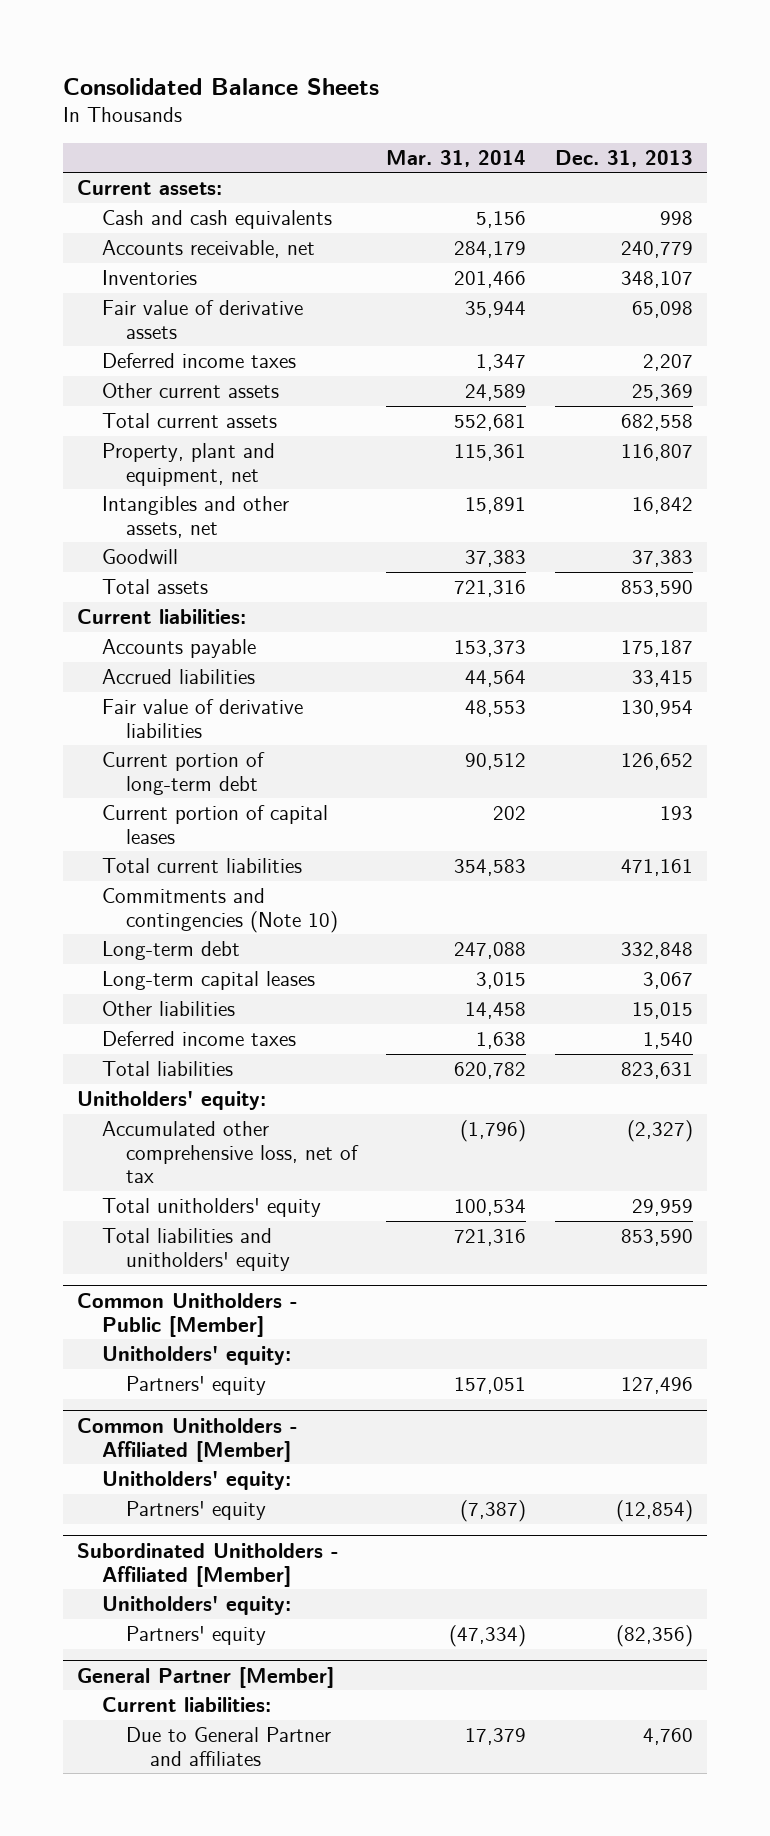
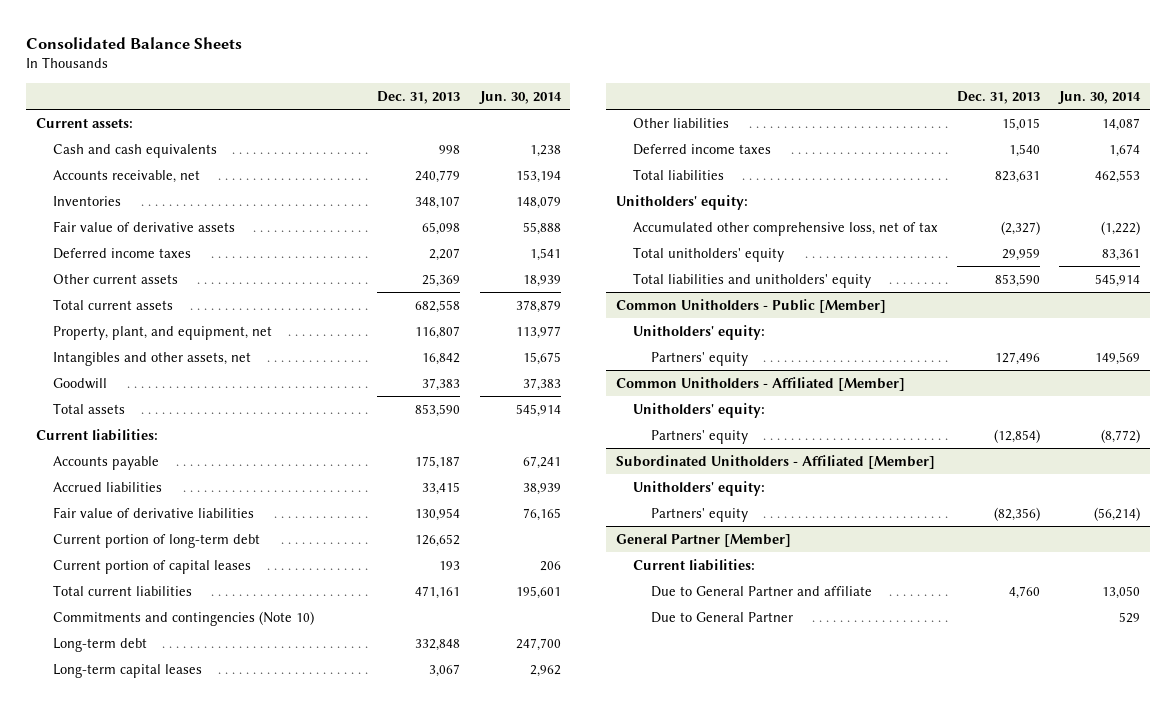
[385,149,526,167] Mar. 31, 2014 -> none
none -> [478,90,562,104] Jun. 30, 2014
[101,442,275,486] Property, plant and equipment, net -> [53,325,273,340] Property, plant, and equipment, net
[126,1726,332,1766] Due to General Partner and affiliates -> [650,585,872,597] Due to General Partner and affiliate
none -> [650,611,793,623] Due to General Partner

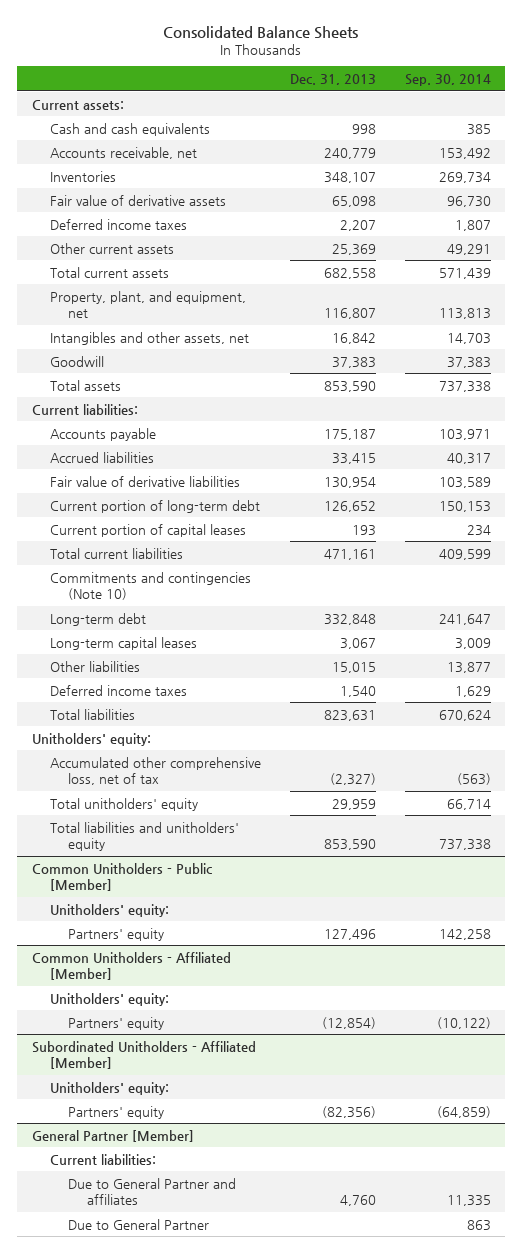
[478,90,562,104] Jun. 30, 2014 -> none
none -> [404,73,491,86] Sep. 30, 2014
[650,585,872,597] Due to General Partner and affiliate -> [68,1177,237,1205] Due to General Partner and affiliates

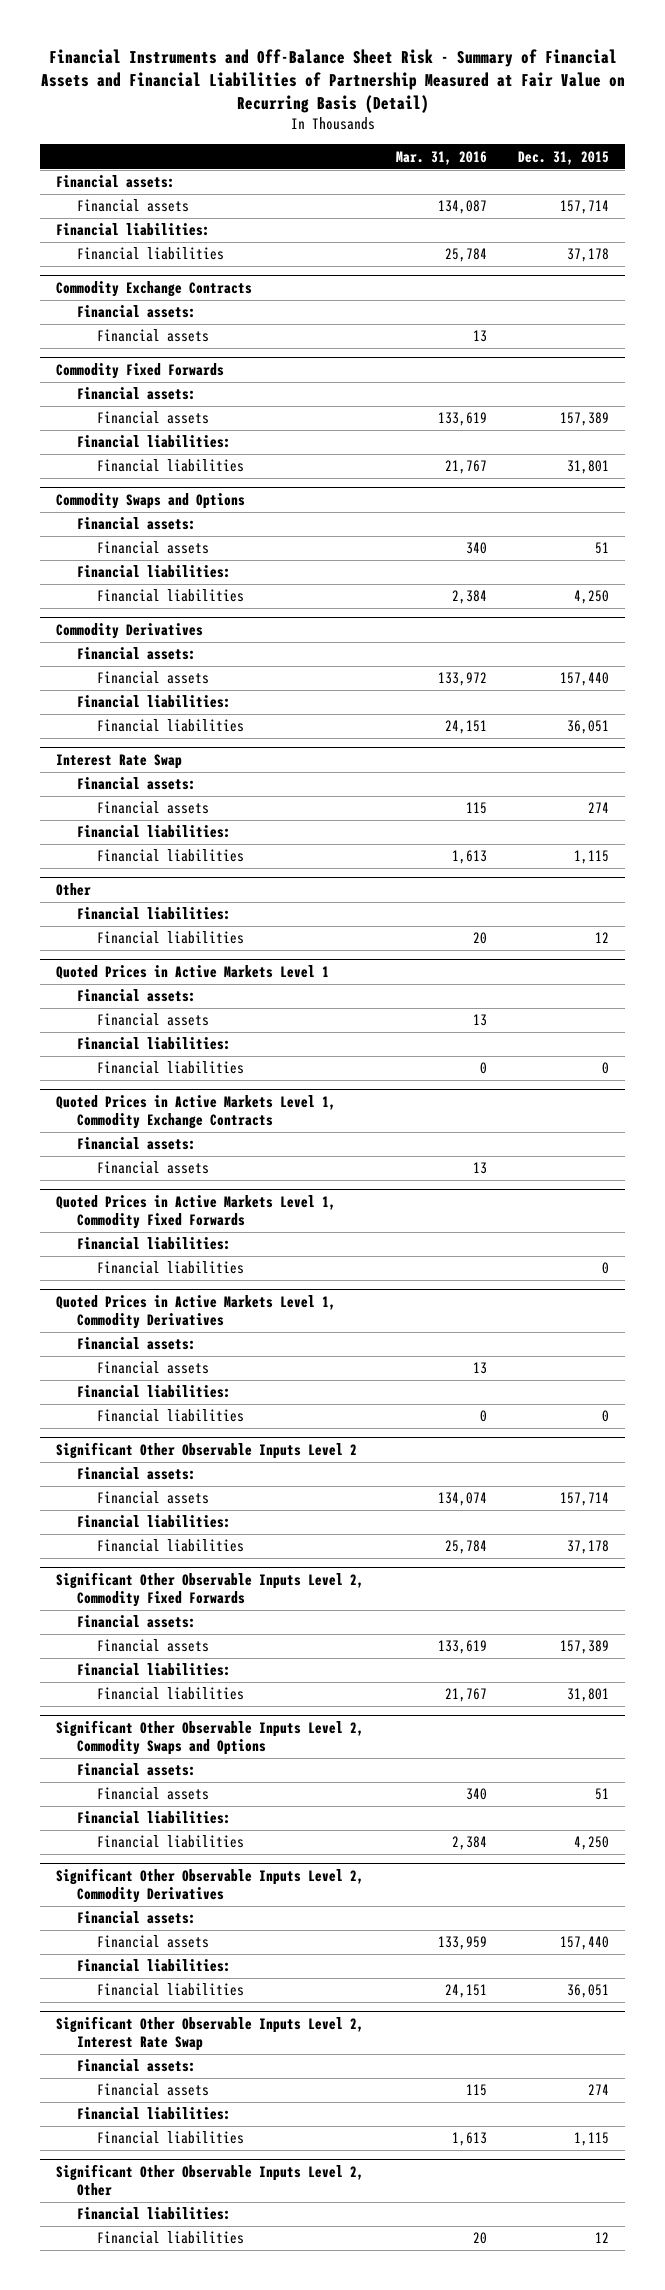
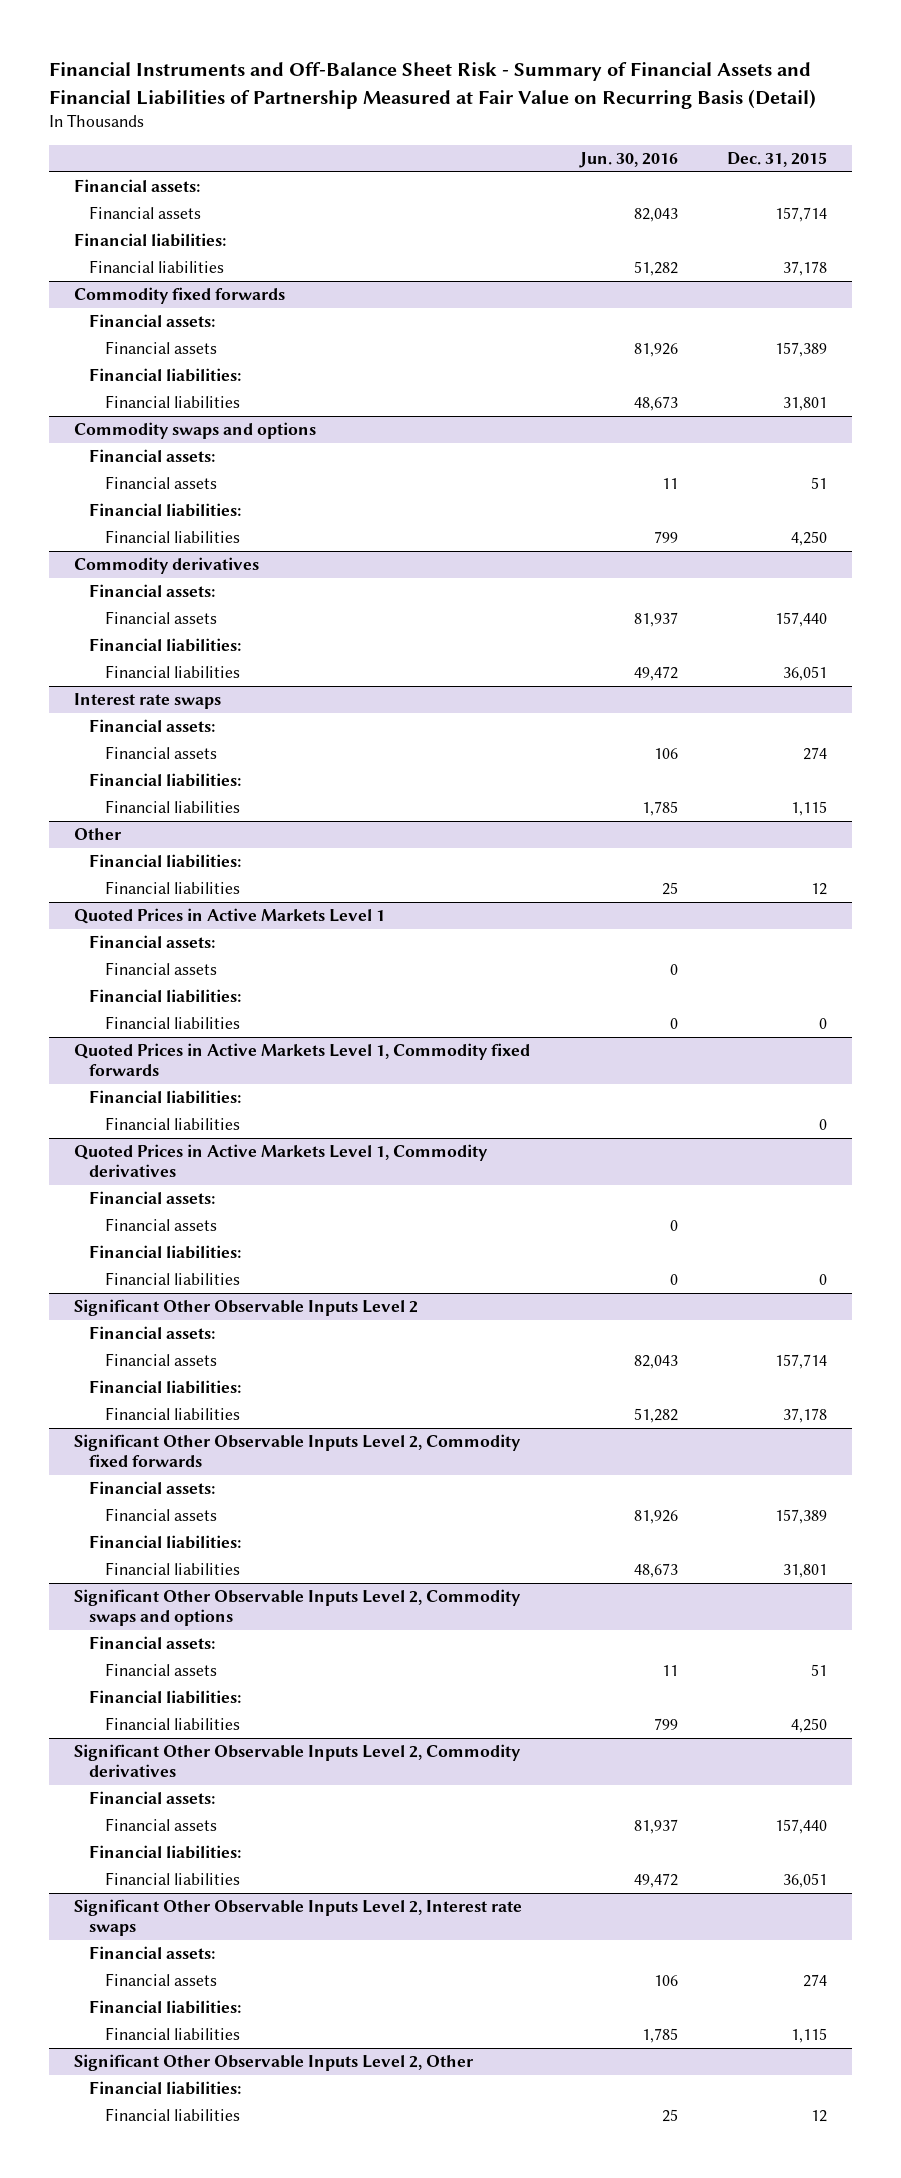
[395,150,487,165] Mar. 31, 2016 -> none
none -> [578,151,678,168] Jun. 30, 2016
[56,280,253,297] Commodity Exchange Contracts -> none
[76,305,196,319] Financial assets: -> none
[97,329,210,343] Financial assets -> none
[56,362,225,379] Commodity Fixed Forwards -> [73,287,285,305] Commodity fixed forwards
[56,492,246,509] Commodity Swaps and Options -> [73,422,316,440] Commodity swaps and options
[56,622,204,639] Commodity Derivatives -> [73,557,259,575] Commodity derivatives
[56,753,183,769] Interest Rate Swap -> [73,693,221,710] Interest rate swaps
[56,1094,337,1129] Quoted Prices in Active Markets Level 1, Commodity Exchange Contracts -> none
[76,1137,196,1151] Financial assets: -> none
[97,1161,210,1175] Financial assets -> none
[56,1194,337,1229] Quoted Prices in Active Markets Level 1, Commodity Fixed Forwards -> [73,1043,530,1077] Quoted Prices in Active Markets Level 1, Commodity fixed forwards
[56,1294,337,1329] Quoted Prices in Active Markets Level 1, Commodity Derivatives -> [73,1144,488,1178] Quoted Prices in Active Markets Level 1, Commodity derivatives
[56,1571,365,1607] Significant Other Observable Inputs Level 2, Commodity Fixed Forwards -> [73,1434,521,1468] Significant Other Observable Inputs Level 2, Commodity fixed forwards
[56,1719,365,1755] Significant Other Observable Inputs Level 2, Commodity Swaps and Options -> [73,1589,521,1627] Significant Other Observable Inputs Level 2, Commodity swaps and options
[56,1867,365,1903] Significant Other Observable Inputs Level 2, Commodity Derivatives -> [73,1744,521,1778] Significant Other Observable Inputs Level 2, Commodity derivatives
[56,2015,365,2051] Significant Other Observable Inputs Level 2, Interest Rate Swap -> [73,1899,522,1937] Significant Other Observable Inputs Level 2, Interest rate swaps

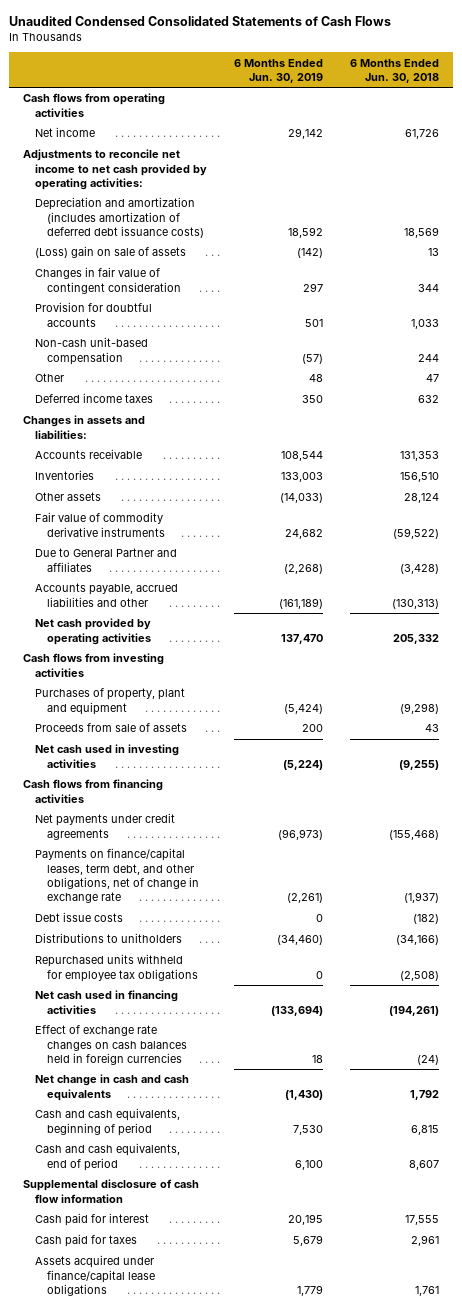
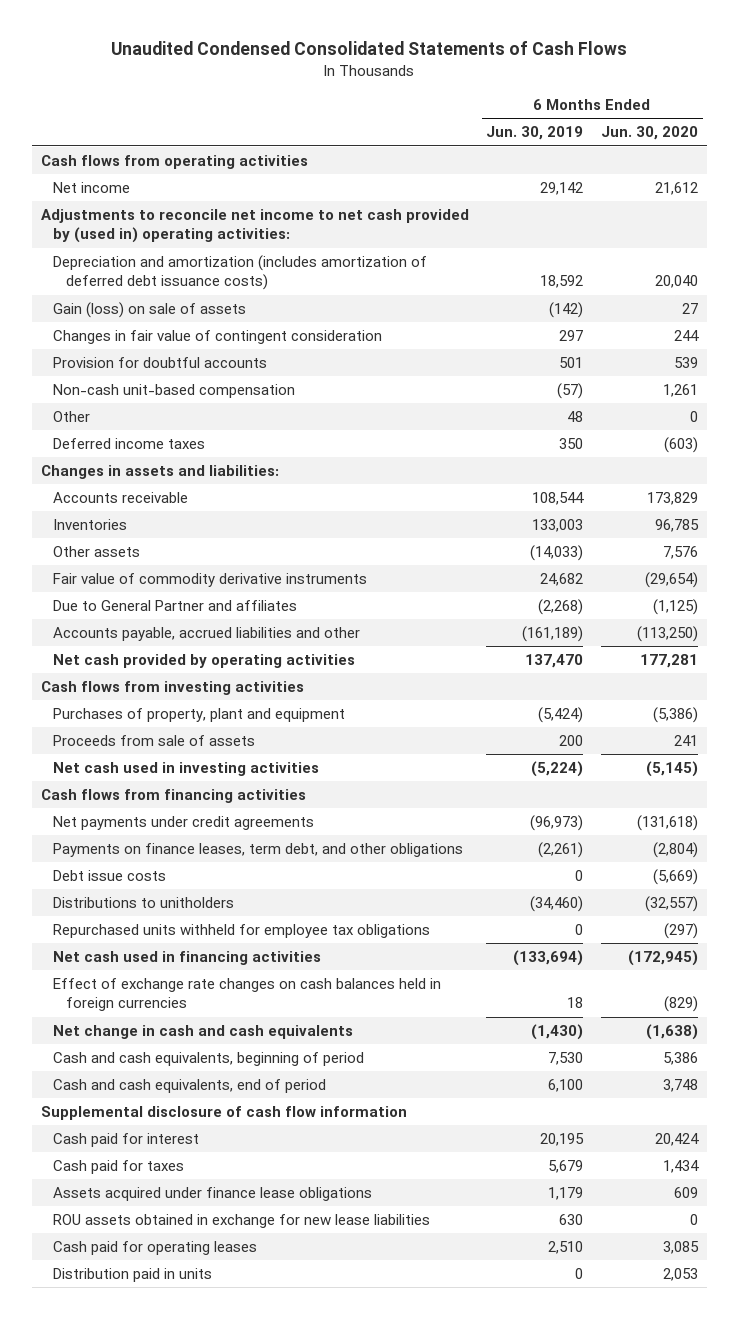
[350,58,440,83] 6 Months Ended Jun. 30, 2018 -> none
none -> [601,126,699,141] Jun. 30, 2020
[22,149,207,190] Adjustments to reconcile net income to net cash provided by operating activities: -> [40,209,469,244] Adjustments to reconcile net income to net cash provided by (used in) operating activities:
[34,246,186,259] (Loss) gain on sale of assets -> [53,302,247,319] Gain (loss) on sale of assets
[34,848,199,904] Payments on finance/capital leases, term debt, and other obligations, net of change in exchange rate -> [53,843,464,858] Payments on finance leases, term debt, and other obligations
[34,1255,155,1296] Assets acquired under finance/capital lease obligations -> [53,1187,373,1202] Assets acquired under finance lease obligations
[297,1284,324,1296] 1,779 -> [548,1187,584,1201] 1,179
none -> [53,1214,431,1229] ROU assets obtained in exchange for new lease liabilities
none -> [53,1241,258,1256] Cash paid for operating leases
none -> [53,1268,213,1283] Distribution paid in units

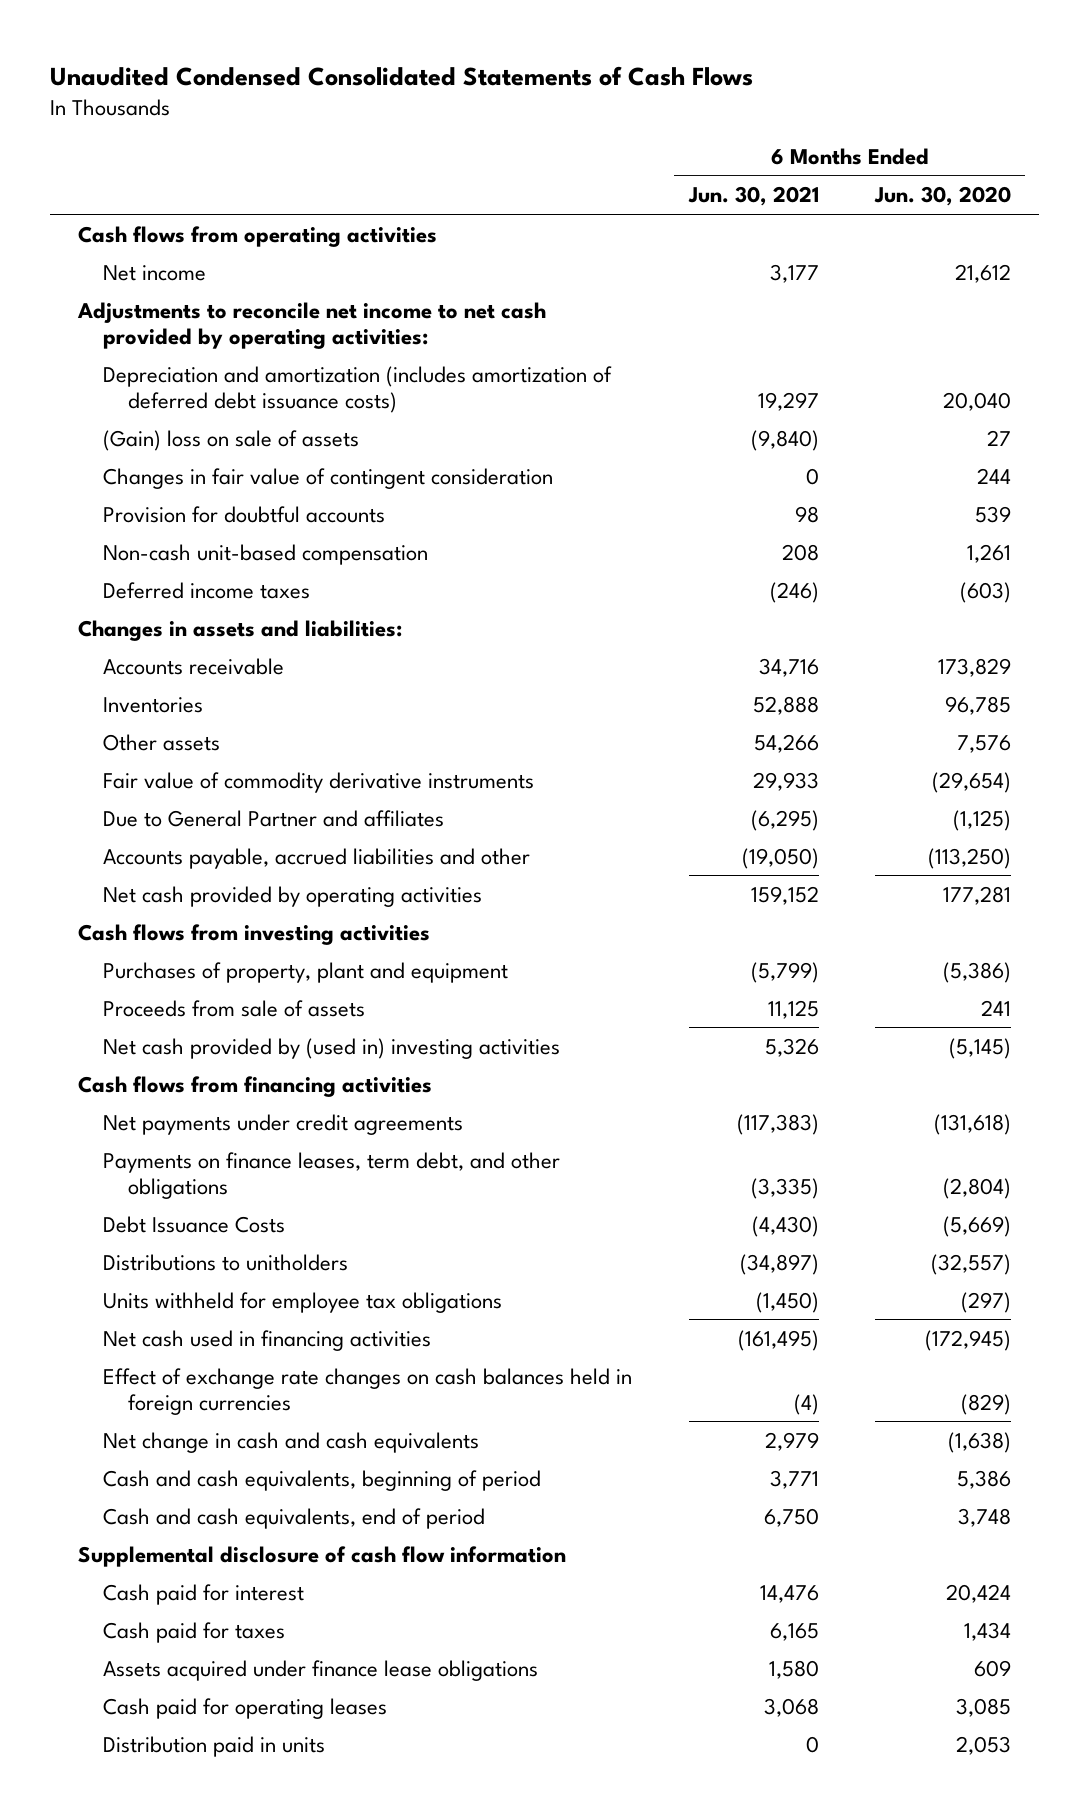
[486,126,584,141] Jun. 30, 2019 -> none
none -> [687,186,819,207] Jun. 30, 2021
[40,209,469,244] Adjustments to reconcile net income to net cash provided by (used in) operating activities: -> [77,301,547,349] Adjustments to reconcile net income to net cash provided by operating activities:
[53,302,247,319] Gain (loss) on sale of assets -> [103,429,360,451] (Gain) loss on sale of assets
[53,411,91,423] Other -> none
[53,762,320,777] Net cash used in investing activities -> [103,1037,561,1059] Net cash provided by (used in) investing activities
[53,870,167,882] Debt issue costs -> [103,1215,286,1233] Debt Issuance Costs
[53,924,431,939] Repurchased units withheld for employee tax obligations -> [103,1291,503,1313] Units withheld for employee tax obligations
[53,1214,431,1229] ROU assets obtained in exchange for new lease liabilities -> none

